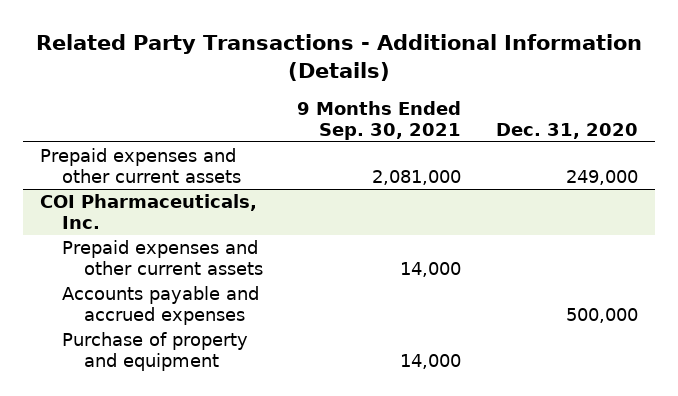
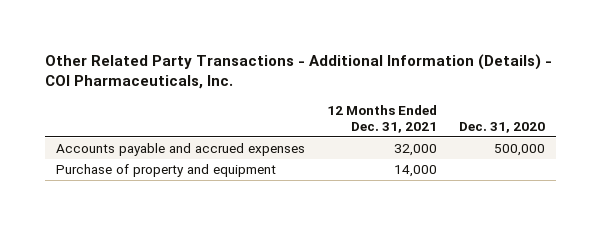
[36,34,643,81] Related Party Transactions - Additional Information (Details) -> [45,53,553,90] Other Related Party Transactions - Additional Information (Details) - COI Pharmaceuticals, Inc.
[297,100,462,140] 9 Months Ended Sep. 30, 2021 -> none
none -> [327,105,438,133] 12 Months Ended Dec. 31, 2021
[40,148,241,184] Prepaid expenses and other current assets -> none
[40,194,258,230] COI Pharmaceuticals, Inc. -> none
[61,240,263,276] Prepaid expenses and other current assets -> none
[61,286,259,326] Accounts payable and accrued expenses -> none
[61,332,248,372] Purchase of property and equipment -> none
none -> [56,143,306,157] Accounts payable and accrued expenses
none -> [56,164,277,178] Purchase of property and equipment

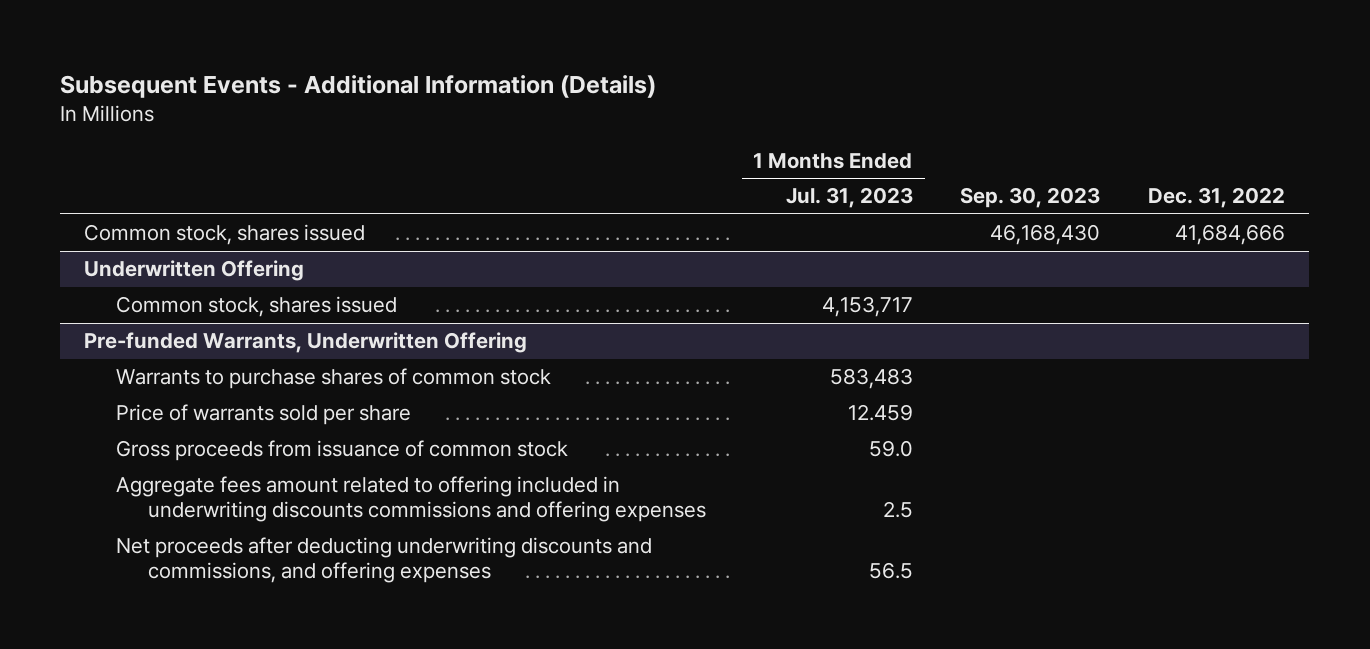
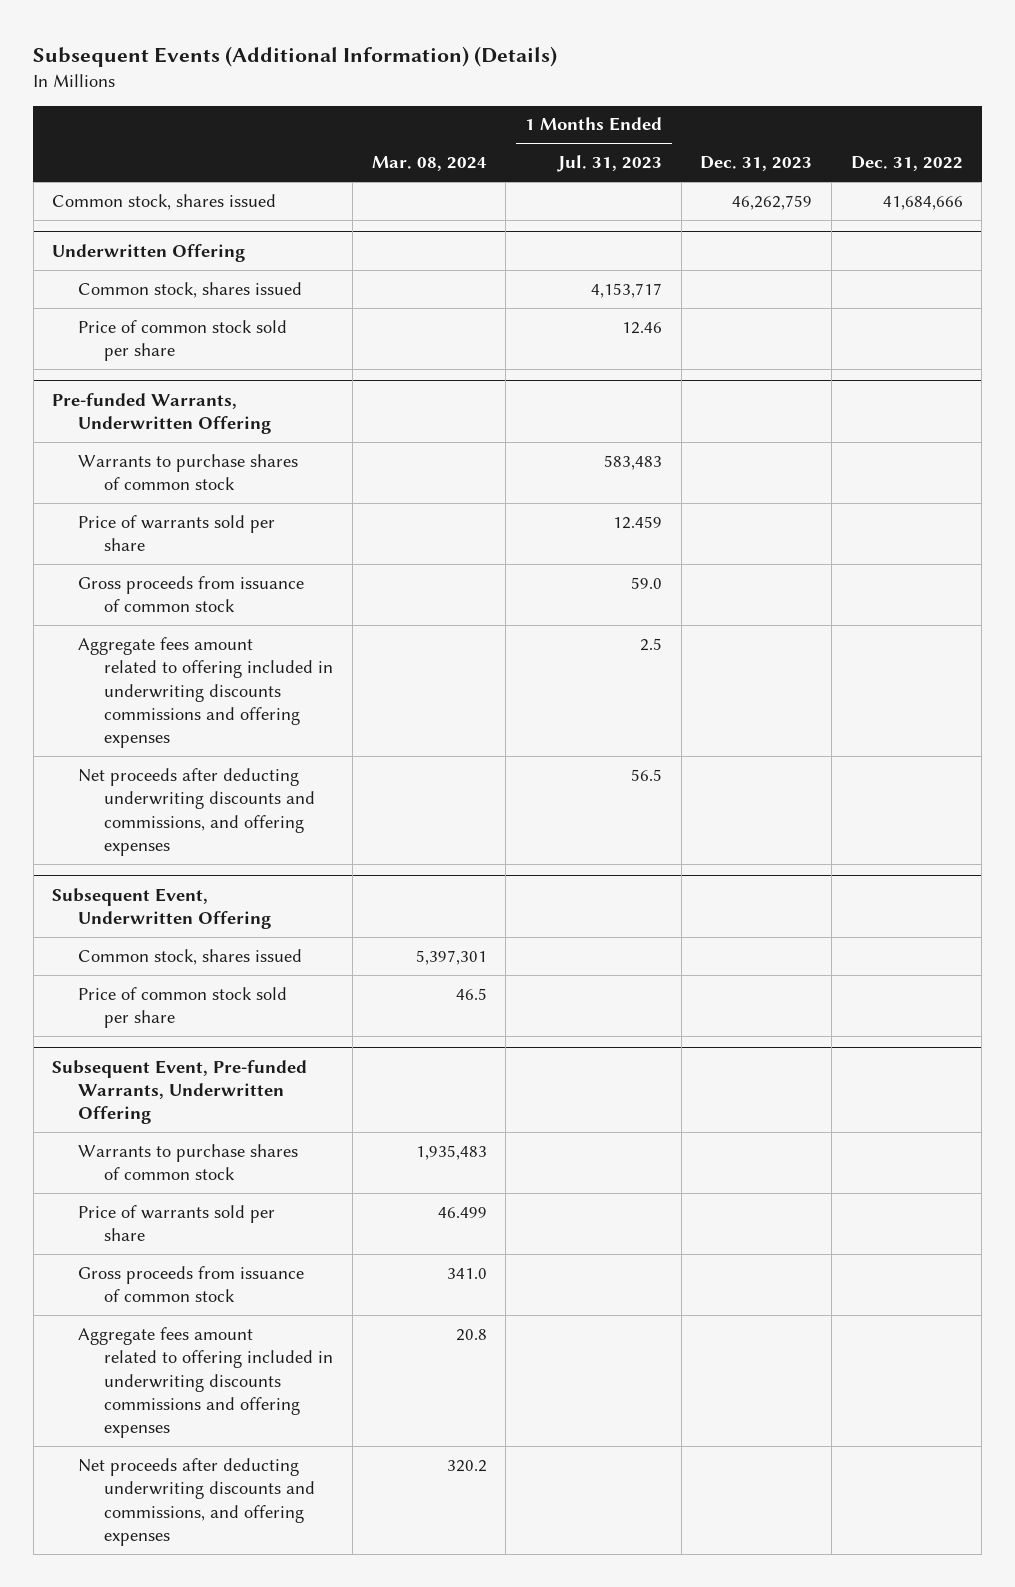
[60,74,657,98] Subsequent Events - Additional Information (Details) -> [33,46,558,68] Subsequent Events (Additional Information) (Details)
[960,187,1101,209] Sep. 30, 2023 -> none
none -> [371,156,487,172] Mar. 08, 2024
none -> [700,156,813,172] Dec. 31, 2023
none -> [78,319,288,362] Price of common stock sold per share
none -> [52,887,272,930] Subsequent Event, Underwritten Offering
none -> [78,948,303,965] Common stock, shares issued
none -> [78,986,288,1029] Price of common stock sold per share
none -> [52,1059,308,1125] Subsequent Event, Pre-funded Warrants, Underwritten Offering
none -> [78,1143,299,1181] Warrants to purchase shares of common stock
none -> [78,1204,276,1242] Price of warrants sold per share
none -> [78,1265,305,1303] Gross proceeds from issuance of common stock
none -> [78,1326,334,1439] Aggregate fees amount related to offering included in underwriting discounts commissions and offering expenses
none -> [78,1457,316,1547] Net proceeds after deducting underwriting discounts and commissions, and offering expenses

